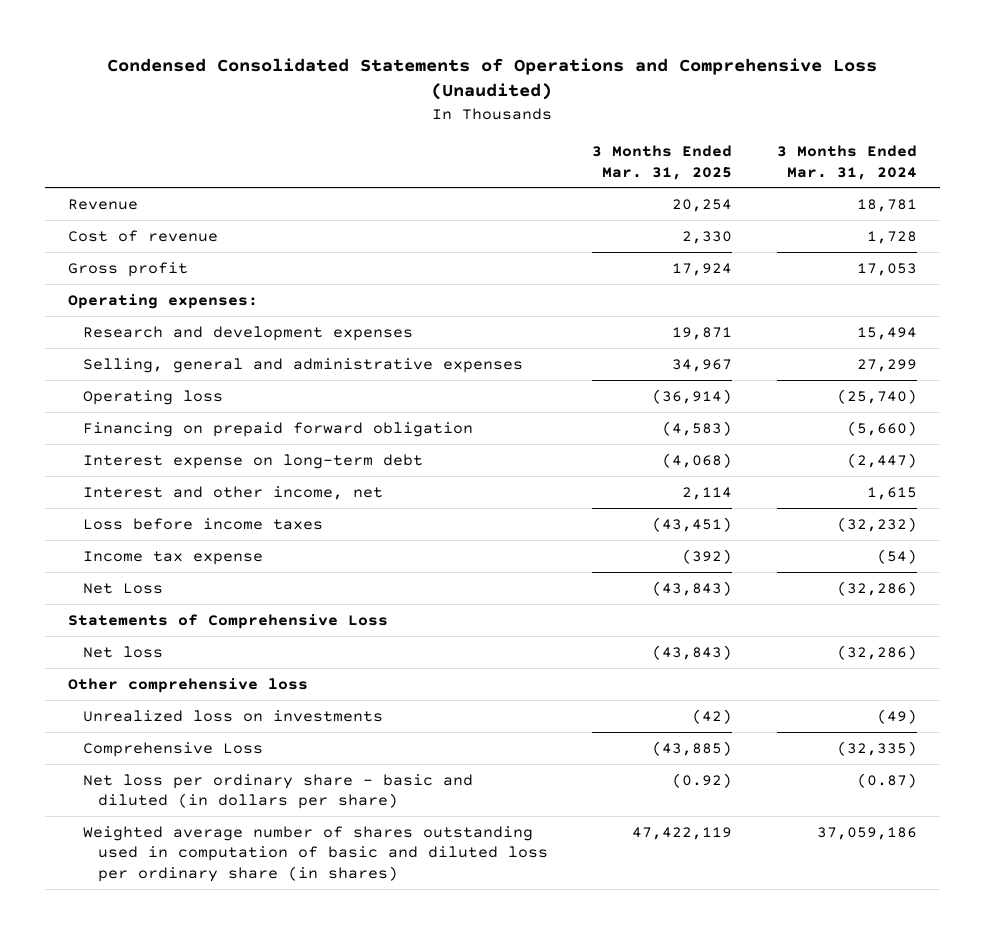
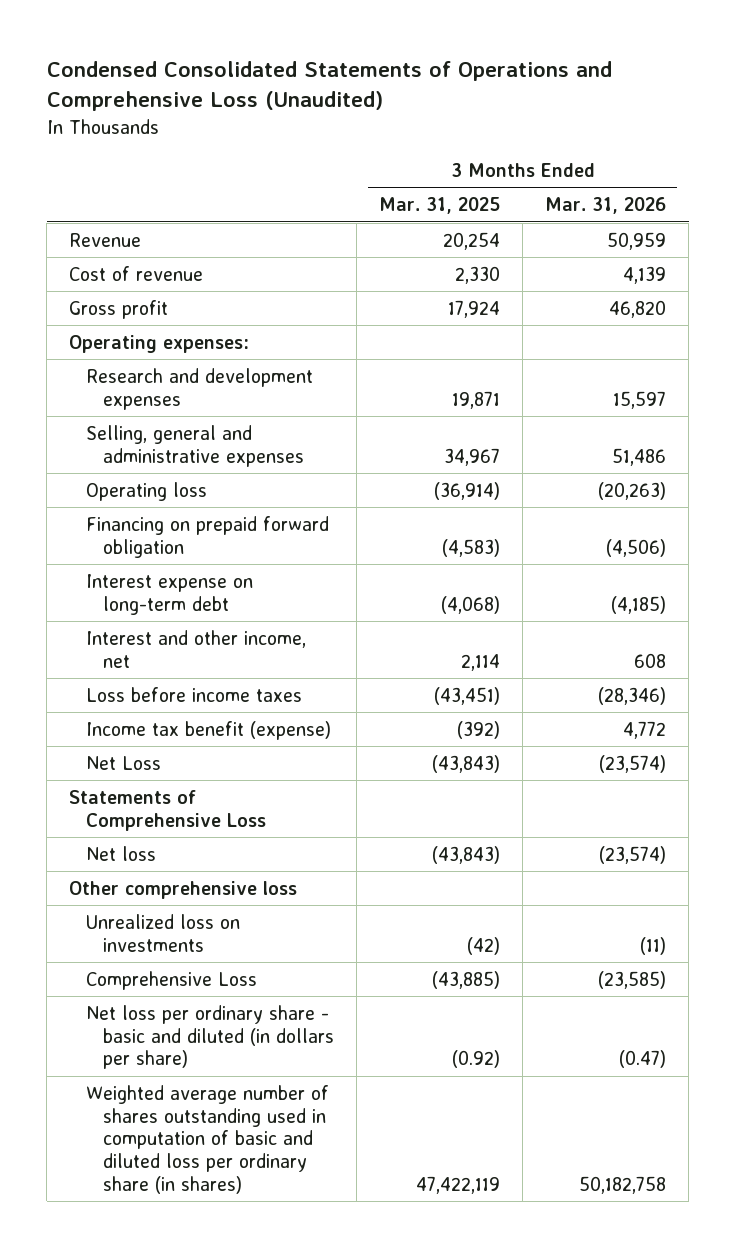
[777,144,918,180] 3 Months Ended Mar. 31, 2024 -> none
none -> [545,197,667,215] Mar. 31, 2026
[82,550,263,565] Income tax expense -> [86,720,332,740] Income tax benefit (expense)

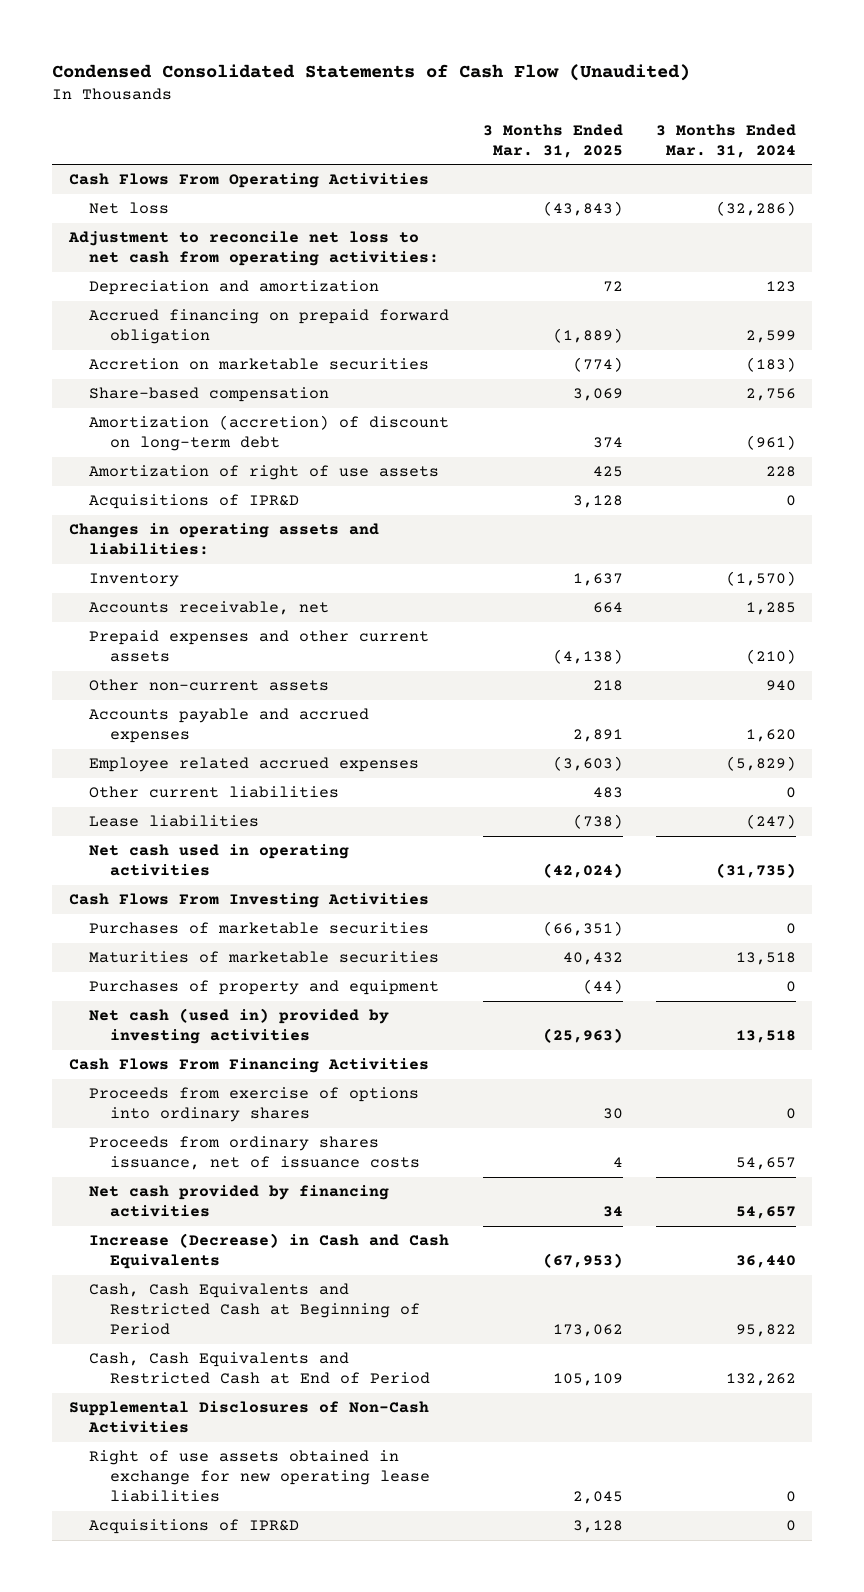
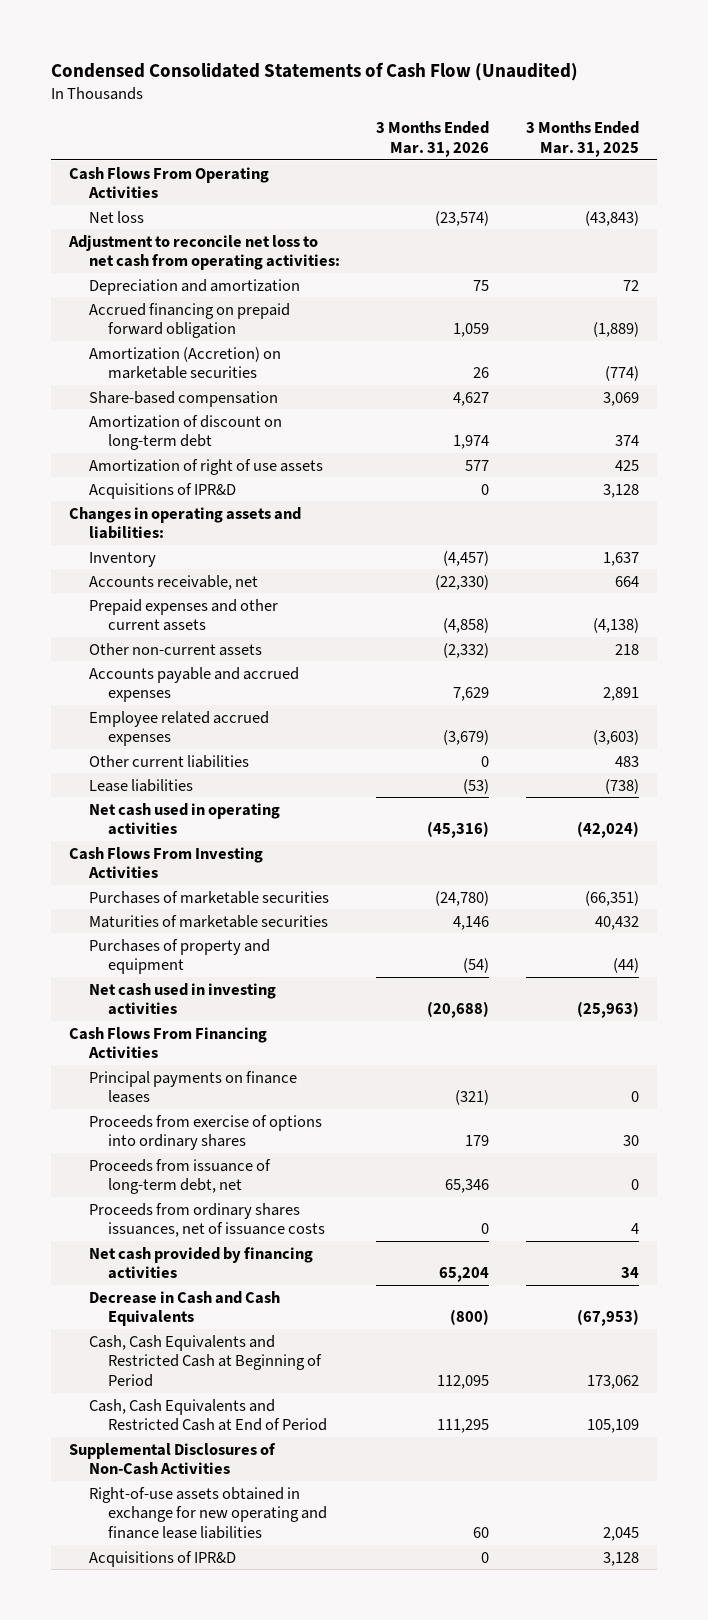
[655,123,796,158] 3 Months Ended Mar. 31, 2024 -> none
none -> [376,121,490,157] 3 Months Ended Mar. 31, 2026
[89,357,430,370] Accretion on marketable securities -> [88,346,281,380] Amortization (Accretion) on marketable securities
[89,414,450,452] Amortization (accretion) of discount on long-term debt -> [88,414,282,451] Amortization of discount on long-term debt
[89,1007,390,1045] Net cash (used in) provided by investing activities -> [88,982,276,1016] Net cash used in investing activities
none -> [88,1070,297,1104] Principal payments on finance leases
none -> [88,1158,271,1195] Proceeds from issuance of long-term debt, net
[89,1135,421,1171] Proceeds from ordinary shares issuance, net of issuance costs -> [88,1202,325,1238] Proceeds from ordinary shares issuances, net of issuance costs
[89,1232,450,1270] Increase (Decrease) in Cash and Cash Equivalents -> [88,1290,280,1327] Decrease in Cash and Cash Equivalents
[89,1449,431,1503] Right of use assets obtained in exchange for new operating lease liabilities -> [88,1486,327,1540] Right-of-use assets obtained in exchange for new operating and finance lease liabilities

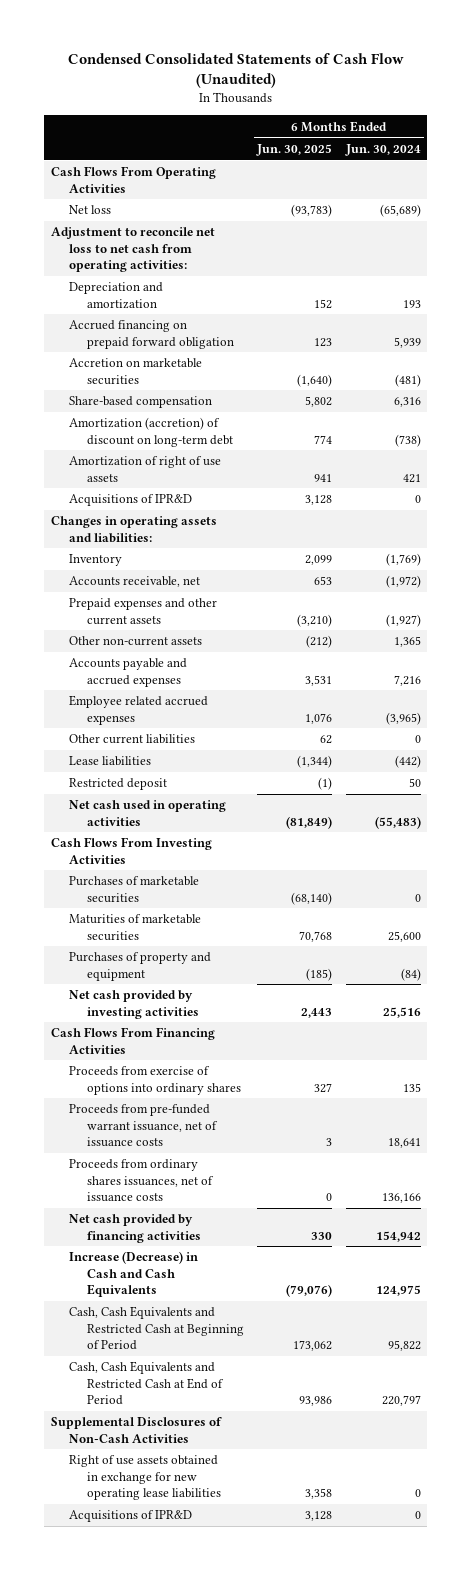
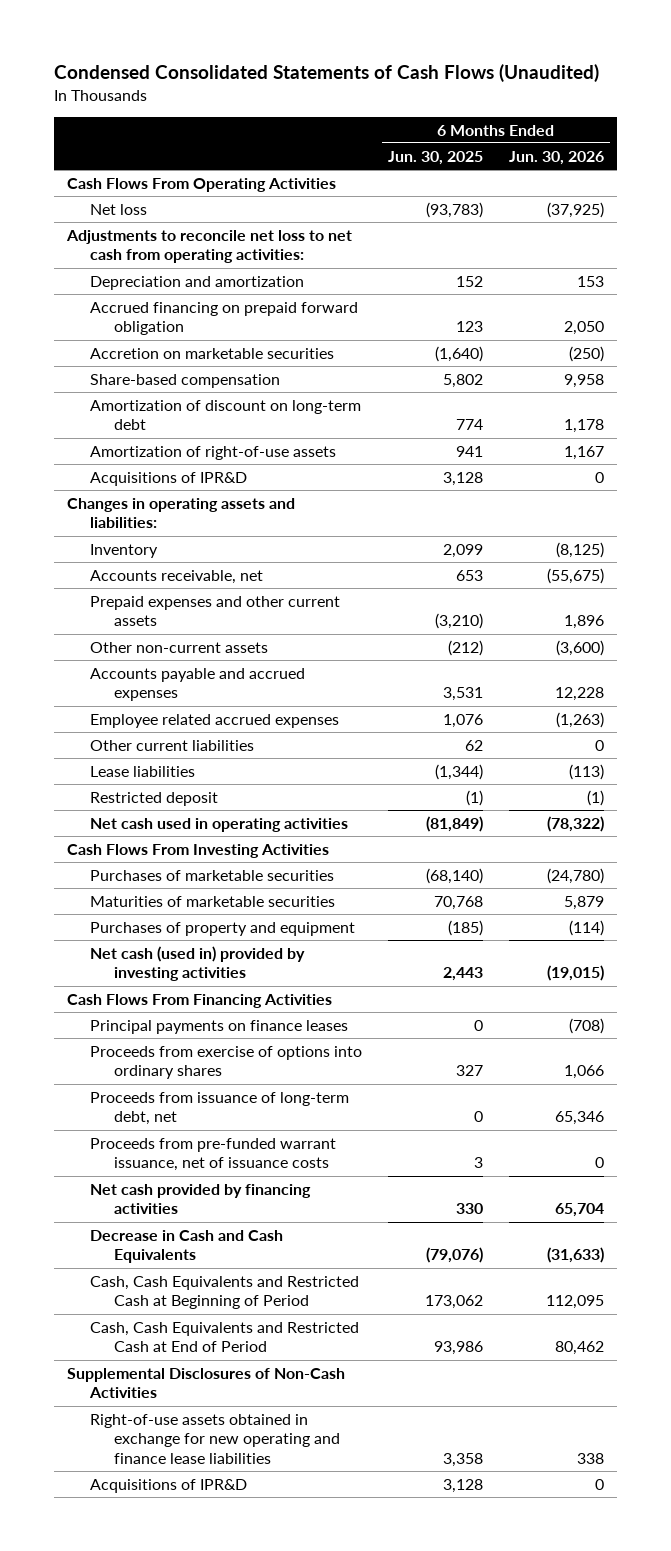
[67,53,404,89] Condensed Consolidated Statements of Cash Flow (Unaudited) -> [54,64,600,83] Condensed Consolidated Statements of Cash Flows (Unaudited)
[344,143,421,156] Jun. 30, 2024 -> none
none -> [508,150,604,165] Jun. 30, 2026
[50,227,215,272] Adjustment to reconcile net loss to net cash from operating activities: -> [65,229,352,264] Adjustments to reconcile net loss to net cash from operating activities:
[68,417,233,447] Amortization (accretion) of discount on long-term debt -> [90,399,362,431] Amortization of discount on long-term debt
[68,456,221,482] Amortization of right of use assets -> [90,445,337,460] Amortization of right-of-use assets
[68,990,199,1019] Net cash provided by investing activities -> [90,945,306,982] Net cash (used in) provided by investing activities
none -> [90,1019,349,1034] Principal payments on finance leases
none -> [90,1091,350,1126] Proceeds from issuance of long-term debt, net
[68,1159,214,1202] Proceeds from ordinary shares issuances, net of issuance costs -> none
[68,1251,198,1297] Increase (Decrease) in Cash and Cash Equivalents -> [90,1229,284,1264] Decrease in Cash and Cash Equivalents
[68,1455,221,1500] Right of use assets obtained in exchange for new operating lease liabilities -> [90,1413,340,1464] Right-of-use assets obtained in exchange for new operating and finance lease liabilities

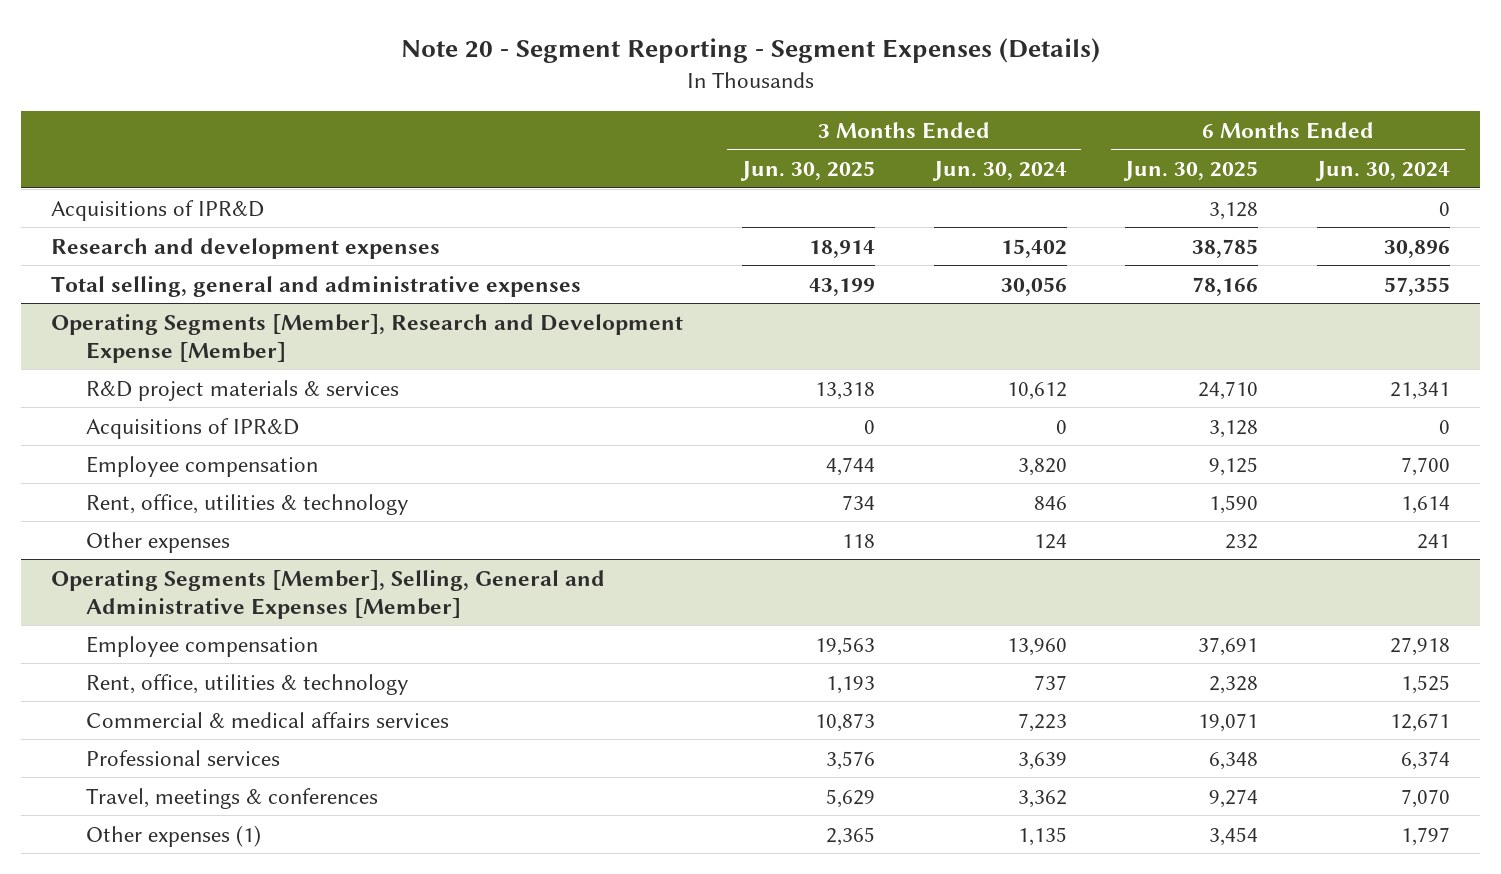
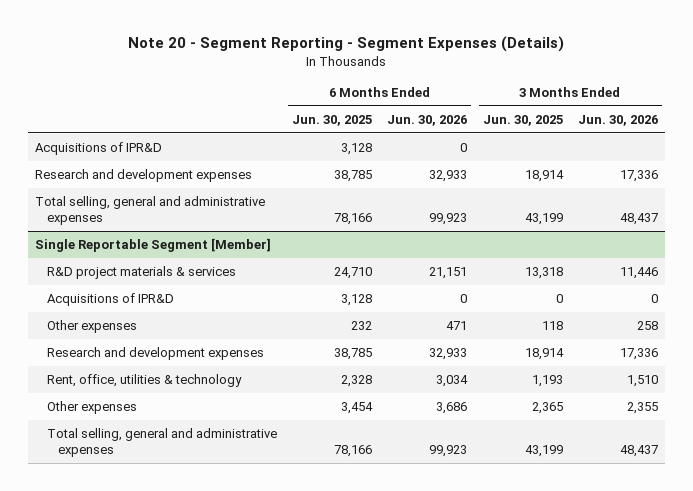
[931,161,1067,182] Jun. 30, 2024 -> none
[1315,161,1451,182] Jun. 30, 2024 -> none
none -> [387,114,468,126] Jun. 30, 2026
none -> [577,114,658,126] Jun. 30, 2026
[50,313,683,363] Operating Segments [Member], Research and Development Expense [Member] -> none
none -> [35,238,272,253] Single Reportable Segment [Member]
[85,455,318,477] Employee compensation -> none
[85,493,409,515] Rent, office, utilities & technology -> none
[50,569,605,619] Operating Segments [Member], Selling, General and Administrative Expenses [Member] -> none
[85,635,318,657] Employee compensation -> none
none -> [46,347,264,361] Research and development expenses
[85,711,449,728] Commercial & medical affairs services -> none
[85,749,280,766] Professional services -> none
[85,787,378,809] Travel, meetings & conferences -> none
[85,824,261,847] Other expenses (1) -> [46,401,137,415] Other expenses
none -> [46,428,277,458] Total selling, general and administrative expenses

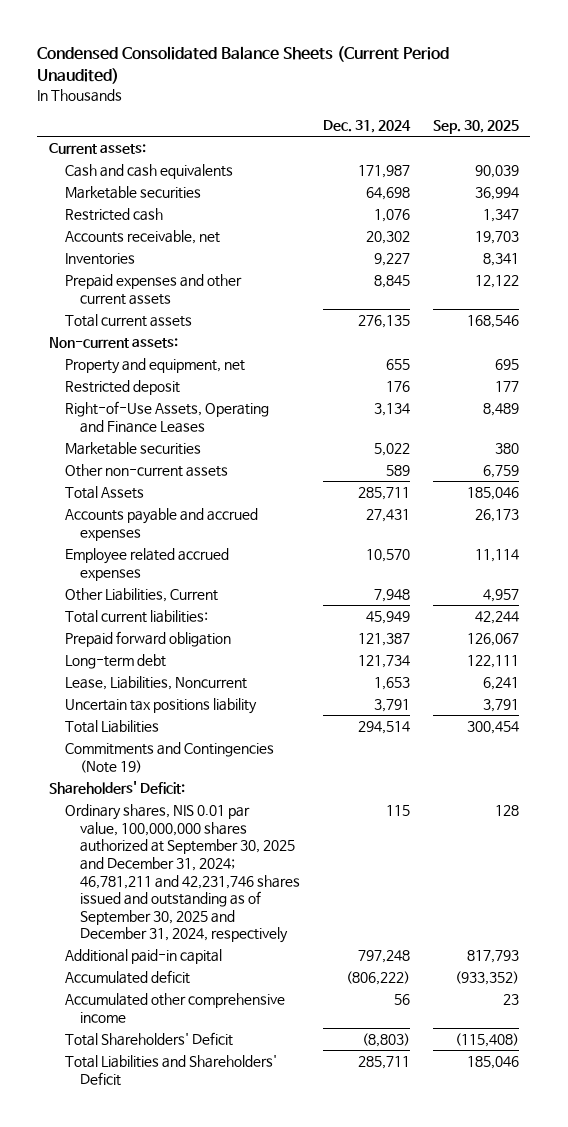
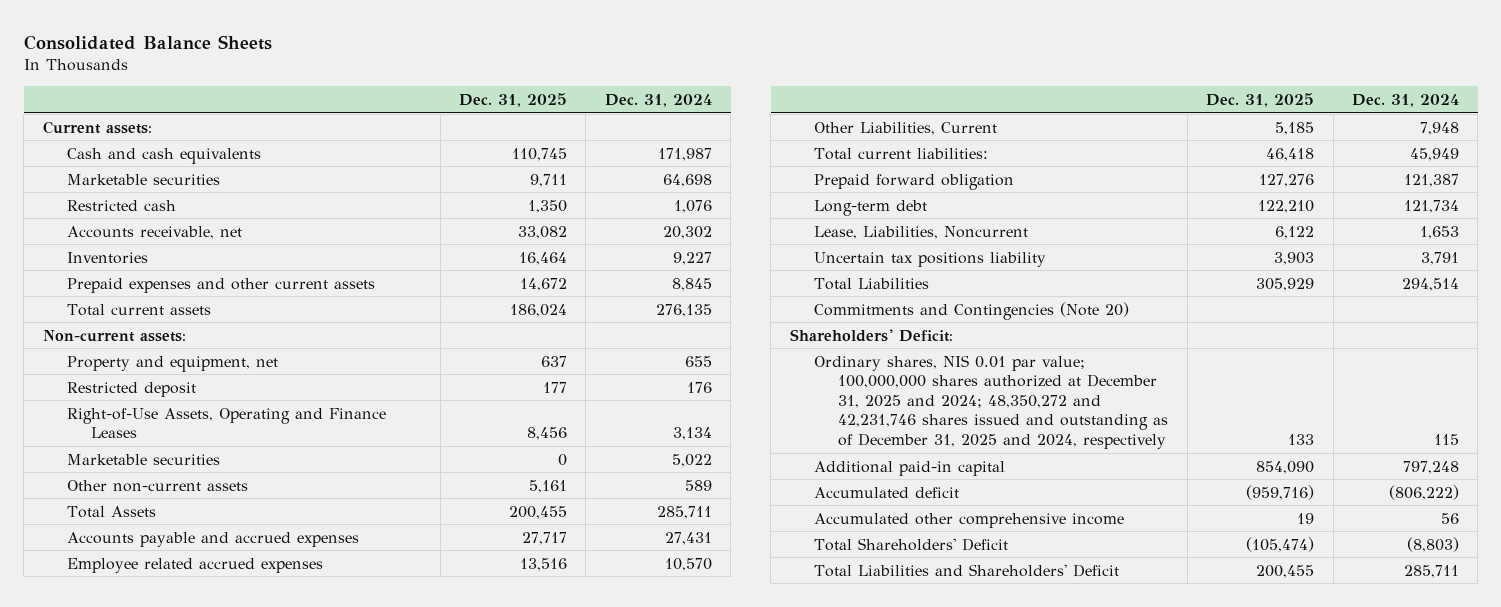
[37,46,450,85] Condensed Consolidated Balance Sheets (Current Period Unaudited) -> [23,34,272,50] Consolidated Balance Sheets
[432,120,519,135] Sep. 30, 2025 -> none
none -> [459,93,568,108] Dec. 31, 2025
[64,742,274,773] Commitments and Contingencies (Note 19) -> [814,301,1130,320] Commitments and Contingencies (Note 20)
[64,804,301,944] Ordinary shares, NIS 0.01 par value, 100,000,000 shares authorized at September 30, 2025 and December 31, 2024; 46,781,211 and 42,231,746 shares issued and outstanding as of September 30, 2025 and December 31, 2024, respectively -> [814,354,1169,450] Ordinary shares, NIS 0.01 par value; 100,000,000 shares authorized at December 31, 2025 and 2024; 48,350,272 and 42,231,746 shares issued and outstanding as of December 31, 2025 and 2024, respectively

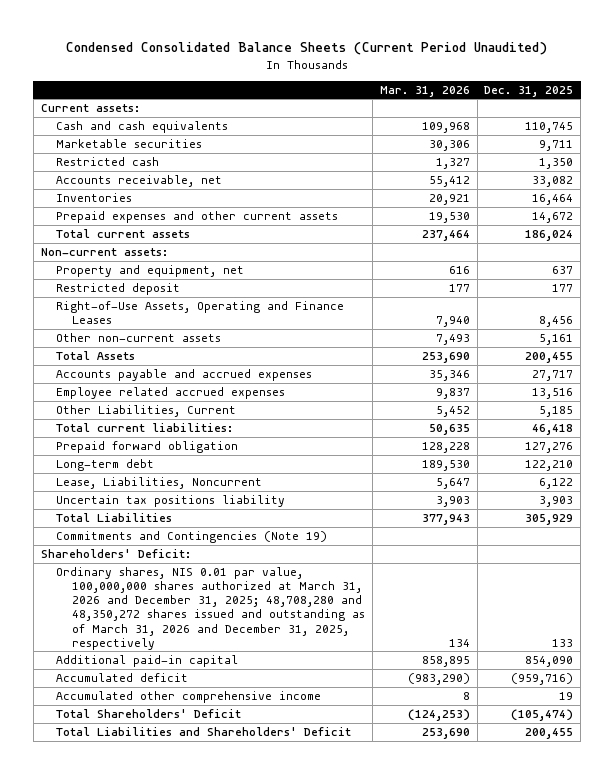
[23,34,272,50] Consolidated Balance Sheets -> [66,42,548,56] Condensed Consolidated Balance Sheets (Current Period Unaudited)
[604,94,712,108] Dec. 31, 2024 -> none
none -> [379,85,470,97] Mar. 31, 2026
[66,453,220,465] Marketable securities -> none
[814,301,1130,320] Commitments and Contingencies (Note 20) -> [56,531,328,544] Commitments and Contingencies (Note 19)
[814,354,1169,450] Ordinary shares, NIS 0.01 par value; 100,000,000 shares authorized at December 31, 2025 and 2024; 48,350,272 and 42,231,746 shares issued and outstanding as of December 31, 2025 and 2024, respectively -> [56,567,366,650] Ordinary shares, NIS 0.01 par value, 100,000,000 shares authorized at March 31, 2026 and December 31, 2025; 48,708,280 and 48,350,272 shares issued and outstanding as of March 31, 2026 and December 31, 2025, respectively

